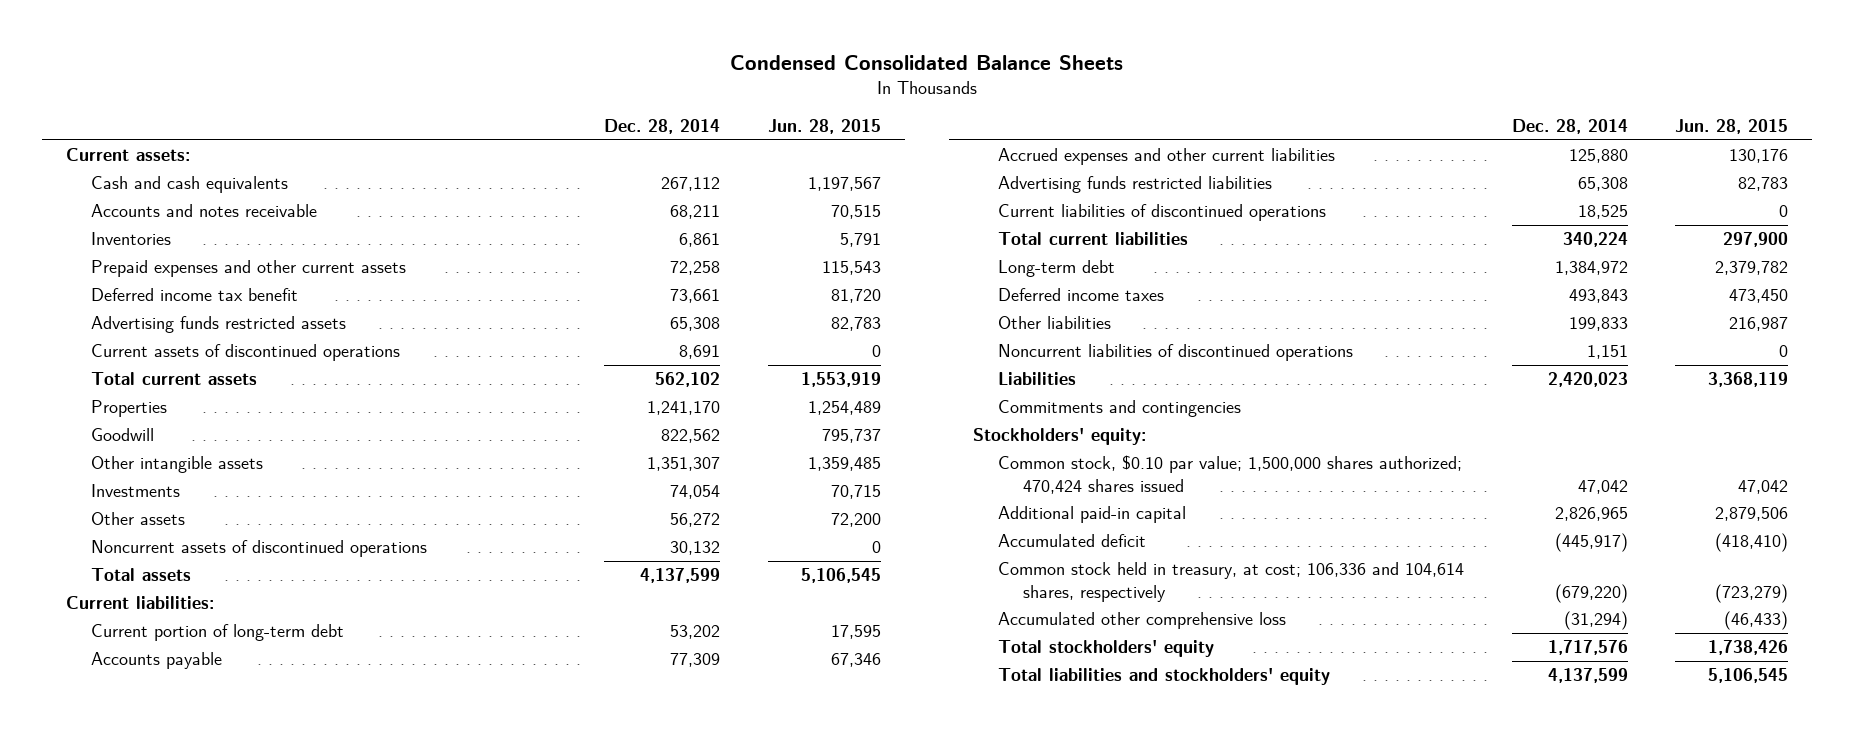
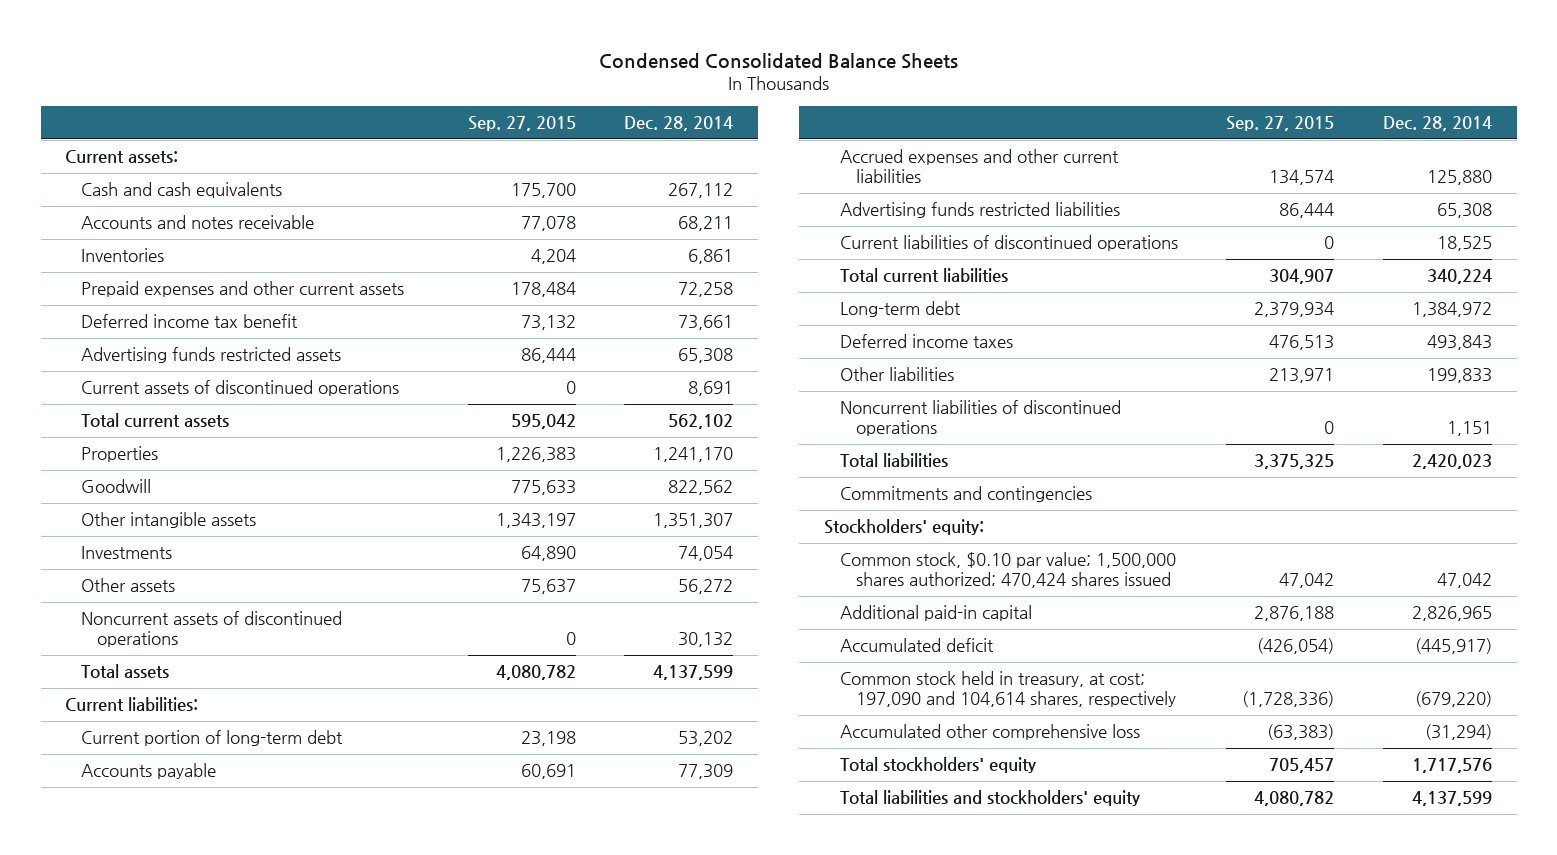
[768,118,882,134] Jun. 28, 2015 -> none
none -> [467,116,576,132] Sep. 27, 2015
[998,372,1077,386] Liabilities -> [839,453,948,468] Total liabilities
[998,562,1465,602] Common stock held in treasury, at cost; 106,336 and 104,614 shares, respectively -> [839,671,1176,708] Common stock held in treasury, at cost; 197,090 and 104,614 shares, respectively

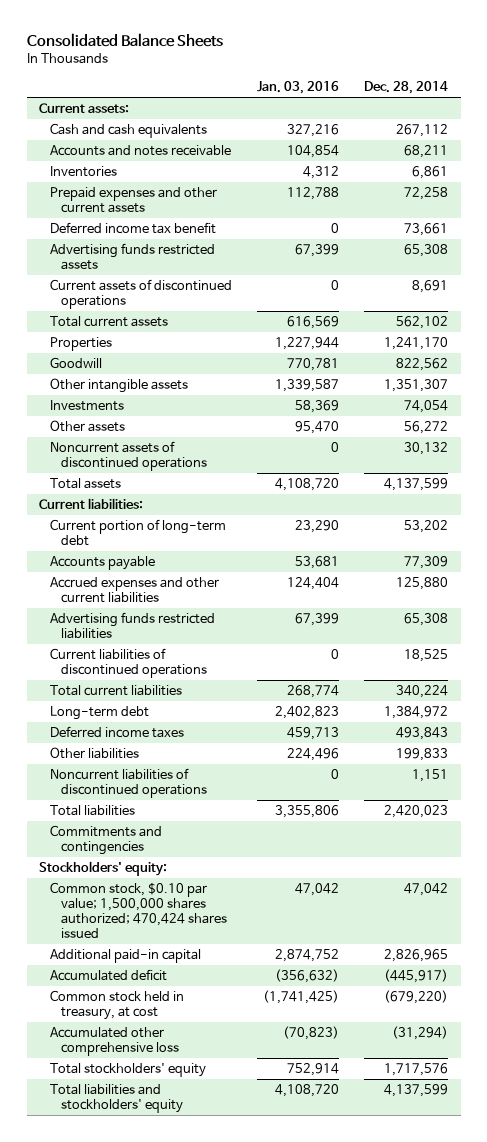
[598,52,958,69] Condensed Consolidated Balance Sheets -> [26,33,223,48] Consolidated Balance Sheets
[467,116,576,132] Sep. 27, 2015 -> none
none -> [257,80,340,94] Jan. 03, 2016
[839,671,1176,708] Common stock held in treasury, at cost; 197,090 and 104,614 shares, respectively -> [50,990,185,1021] Common stock held in treasury, at cost

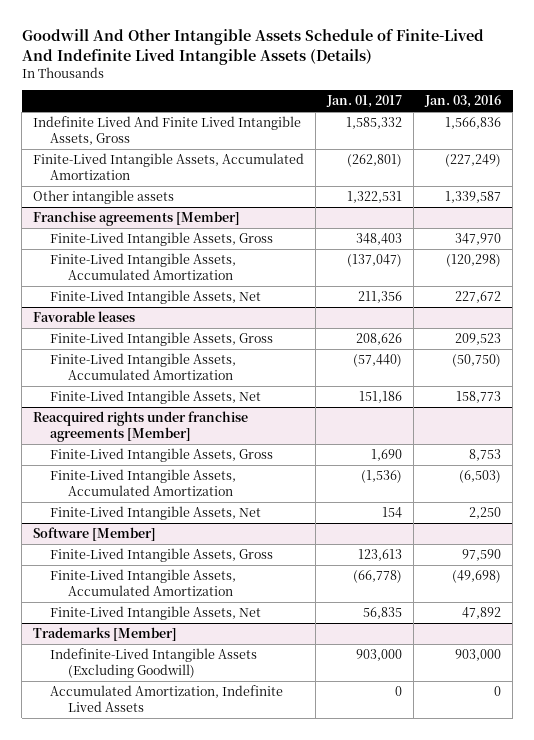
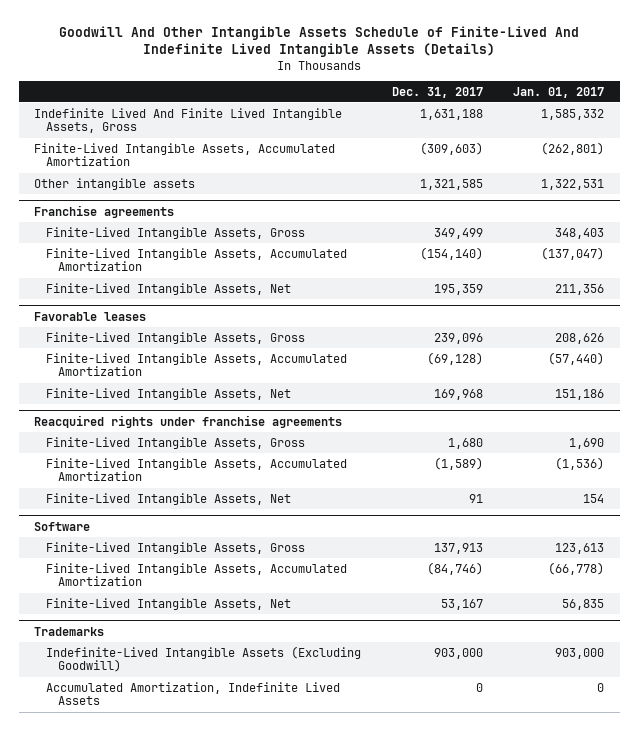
[424,95,502,109] Jan. 03, 2016 -> none
none -> [391,86,483,98] Dec. 31, 2017
[33,211,241,227] Franchise agreements [Member] -> [34,204,175,218] Franchise agreements
[33,411,249,443] Reacquired rights under franchise agreements [Member] -> [34,414,343,428] Reacquired rights under franchise agreements
[33,527,157,542] Software [Member] -> [34,521,91,531] Software
[33,627,178,642] Trademarks [Member] -> [34,626,105,636] Trademarks

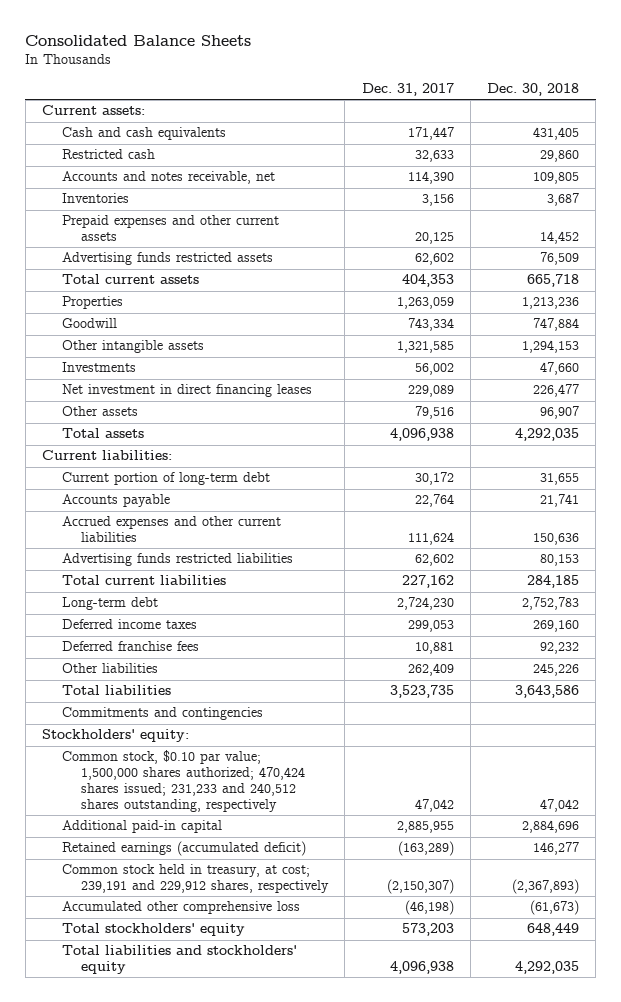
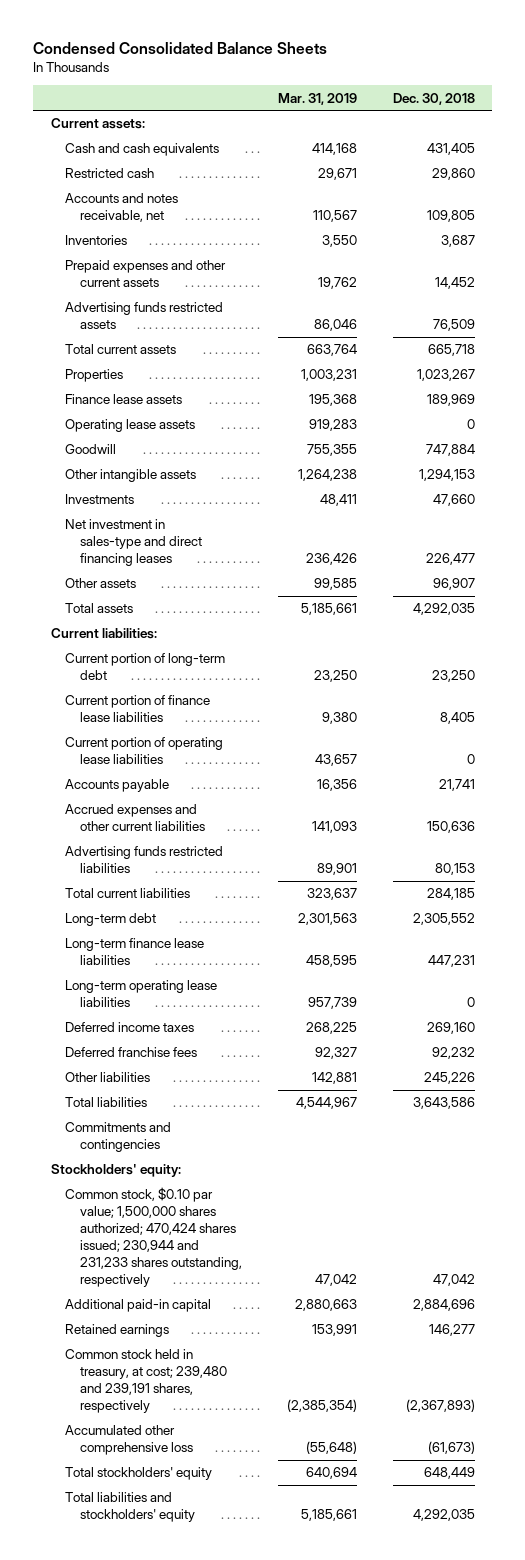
[25,35,252,47] Consolidated Balance Sheets -> [32,41,327,54] Condensed Consolidated Balance Sheets
[361,83,454,97] Dec. 31, 2017 -> none
none -> [277,92,357,105] Mar. 31, 2019
[521,297,579,310] 1,213,236 -> [416,369,475,382] 1,023,267
none -> [65,394,183,405] Finance lease assets
none -> [65,419,196,433] Operating lease assets
[61,384,312,398] Net investment in direct financing leases -> [65,519,202,567] Net investment in sales-type and direct financing leases
[539,473,579,486] 31,655 -> [431,670,475,683] 23,250
none -> [65,695,211,723] Current portion of finance lease liabilities
none -> [65,737,224,765] Current portion of operating lease liabilities
[521,597,579,611] 2,752,783 -> [412,913,475,926] 2,305,552
none -> [65,938,205,966] Long-term finance lease liabilities
none -> [65,980,218,1008] Long-term operating lease liabilities
[61,750,306,812] Common stock, $0.10 par value; 1,500,000 shares authorized; 470,424 shares issued; 231,233 and 240,512 shares outstanding, respectively -> [65,1187,242,1288] Common stock, $0.10 par value; 1,500,000 shares authorized; 470,424 shares issued; 230,944 and 231,233 shares outstanding, respectively
[61,841,306,857] Retained earnings (accumulated deficit) -> [65,1324,170,1338] Retained earnings
[61,864,330,894] Common stock held in treasury, at cost; 239,191 and 229,912 shares, respectively -> [65,1349,227,1414] Common stock held in treasury, at cost; 239,480 and 239,191 shares, respectively

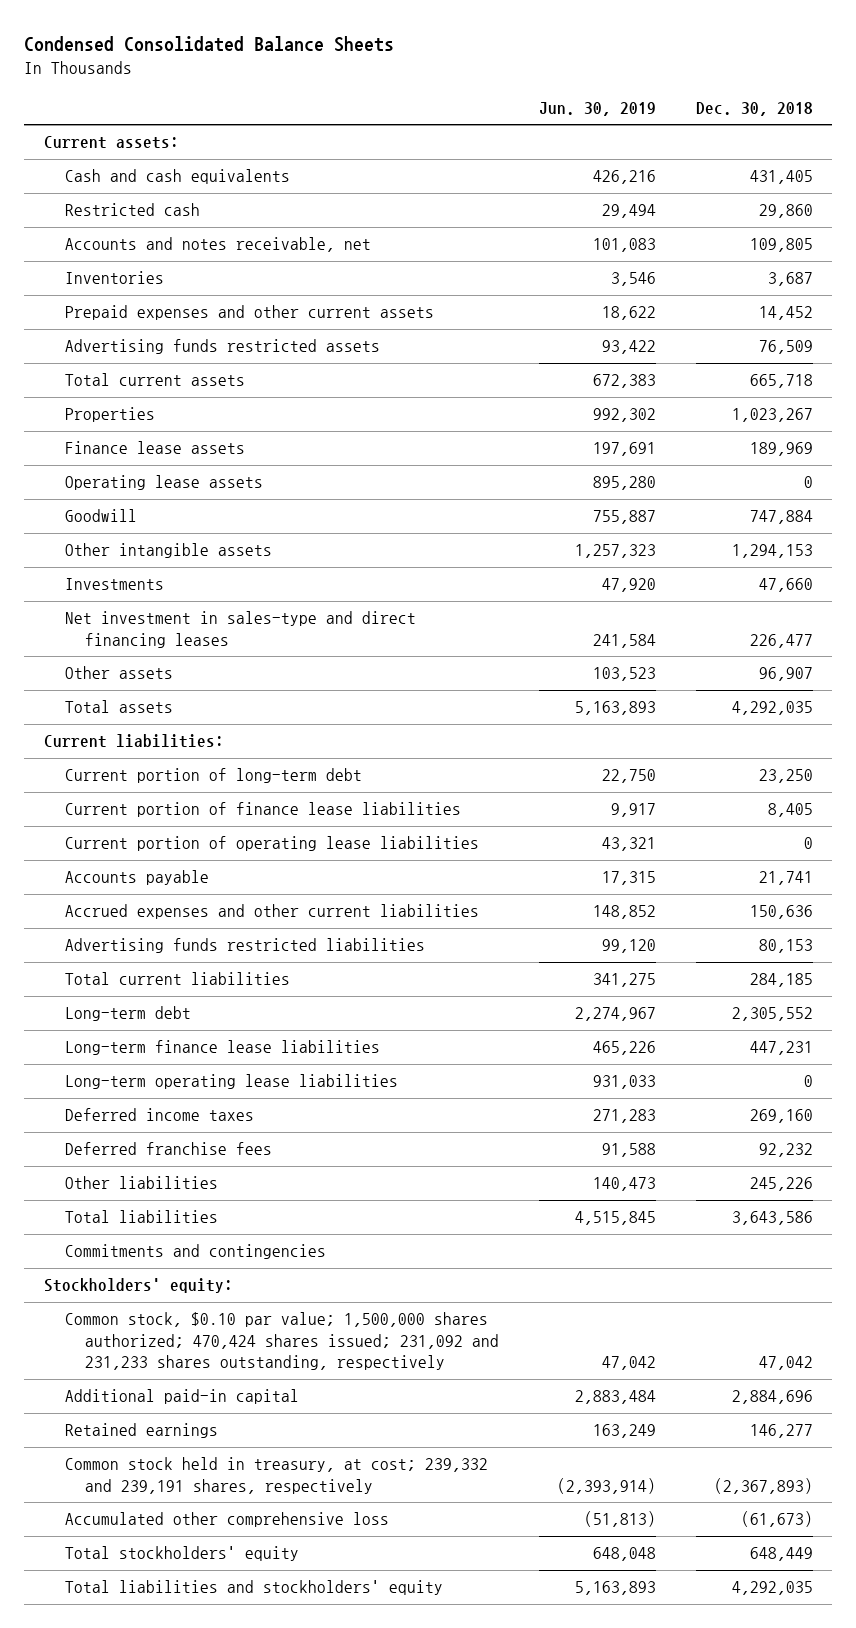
[277,92,357,105] Mar. 31, 2019 -> none
none -> [538,101,656,116] Jun. 30, 2019
[65,1187,242,1288] Common stock, $0.10 par value; 1,500,000 shares authorized; 470,424 shares issued; 230,944 and 231,233 shares outstanding, respectively -> [64,1312,500,1370] Common stock, $0.10 par value; 1,500,000 shares authorized; 470,424 shares issued; 231,092 and 231,233 shares outstanding, respectively
[65,1349,227,1414] Common stock held in treasury, at cost; 239,480 and 239,191 shares, respectively -> [64,1457,488,1494] Common stock held in treasury, at cost; 239,332 and 239,191 shares, respectively

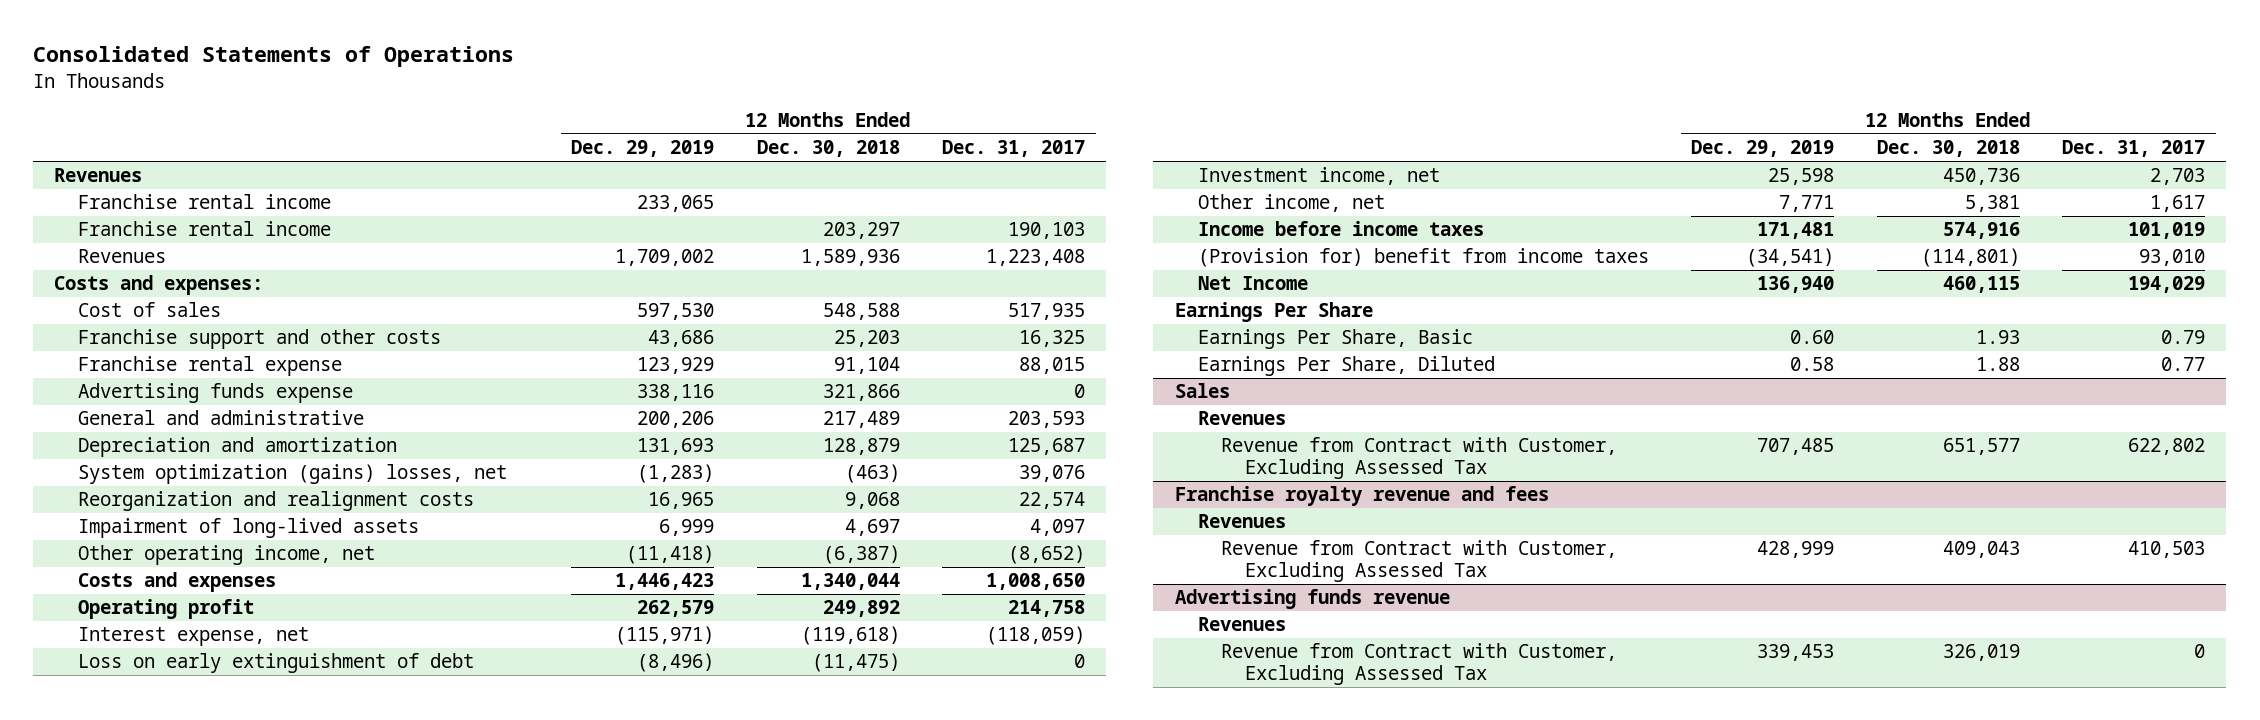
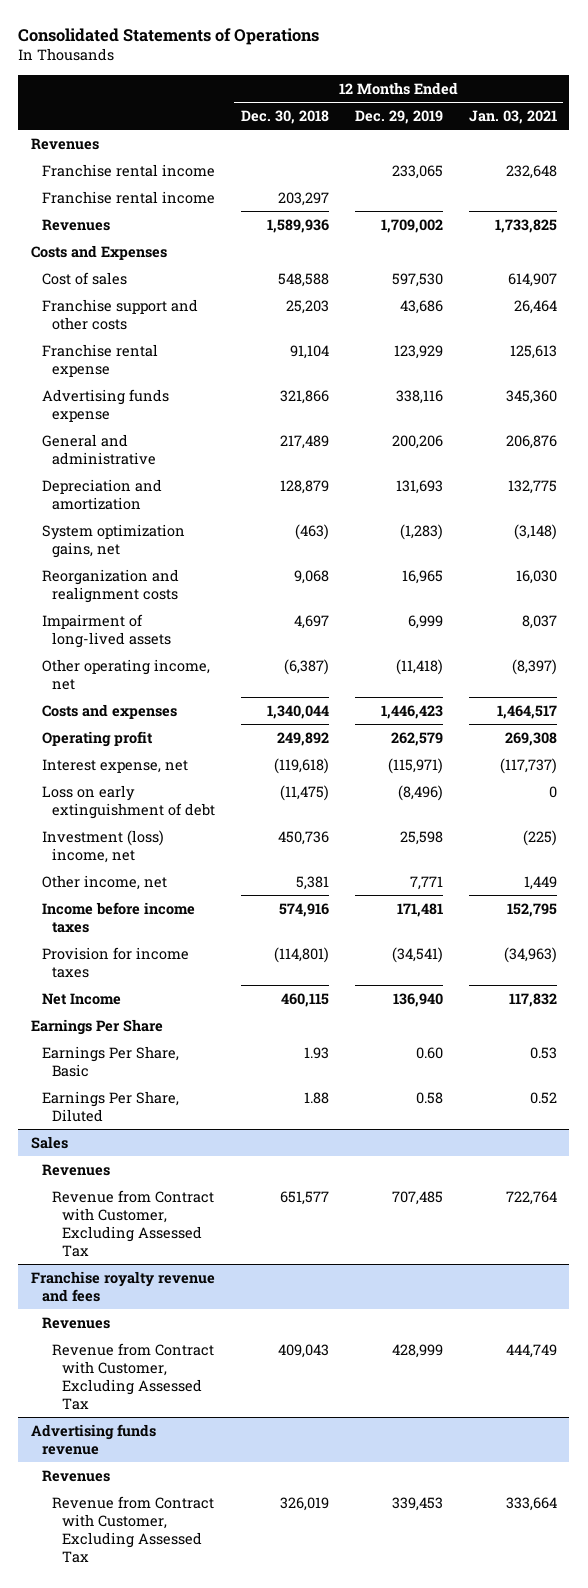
[942,140,1086,158] Dec. 31, 2017 -> none
none -> [468,109,557,124] Jan. 03, 2021
[54,275,264,296] Costs and expenses: -> [31,244,168,260] Costs and Expenses
[77,464,507,485] System optimization (gains) losses, net -> [41,523,185,558] System optimization gains, net
[1197,167,1440,186] Investment income, net -> [41,829,164,863] Investment (loss) income, net
[1197,248,1649,268] (Provision for) benefit from income taxes -> [41,946,189,978] Provision for income taxes

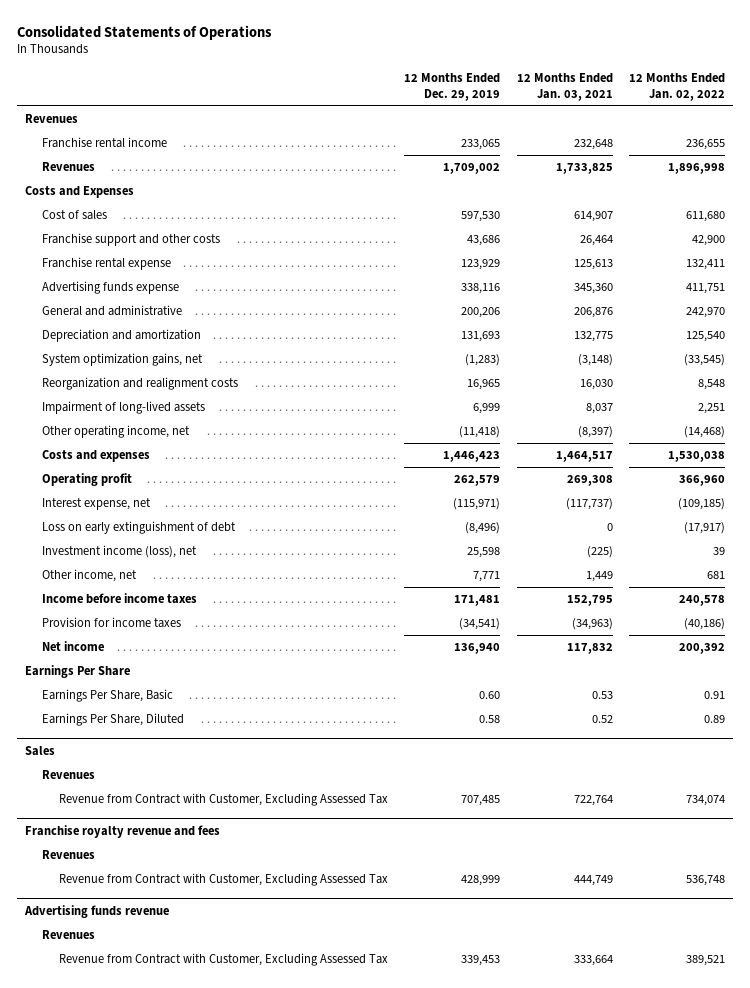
[240,109,329,124] Dec. 30, 2018 -> none
none -> [628,72,725,101] 12 Months Ended Jan. 02, 2022
[41,190,215,204] Franchise rental income -> none
[41,829,164,863] Investment (loss) income, net -> [42,545,198,559] Investment income (loss), net
[41,992,121,1005] Net Income -> [42,641,105,652] Net income

